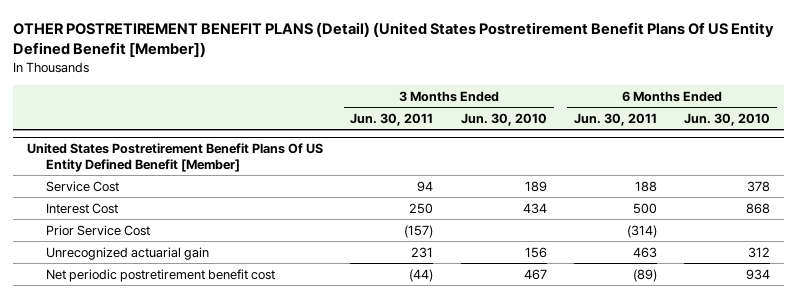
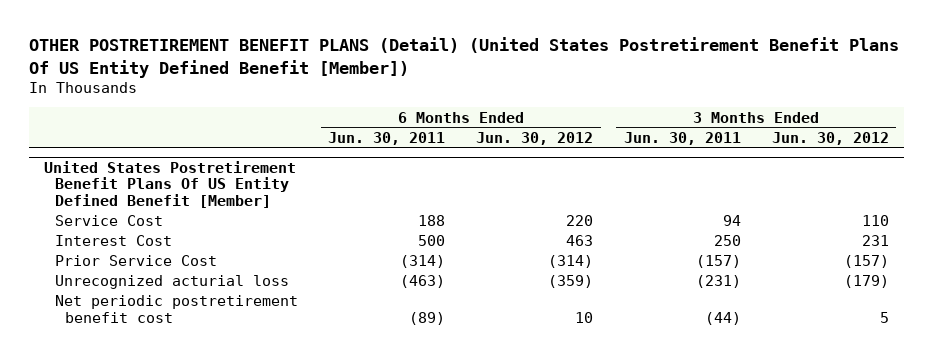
[460,112,547,126] Jun. 30, 2010 -> none
[684,112,771,126] Jun. 30, 2010 -> none
none -> [476,131,594,145] Jun. 30, 2012
none -> [771,131,889,145] Jun. 30, 2012
[45,246,209,260] Unrecognized actuarial gain -> [54,275,289,290] Unrecognized acturial loss
[411,246,434,258] 231 -> [695,275,741,289] (231)
[633,246,658,258] 463 -> [400,275,446,289] (463)

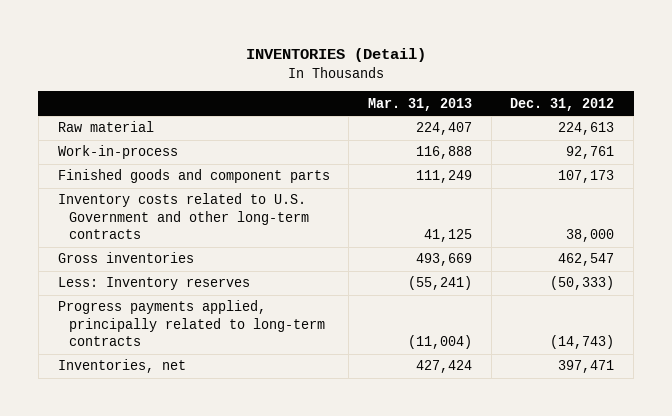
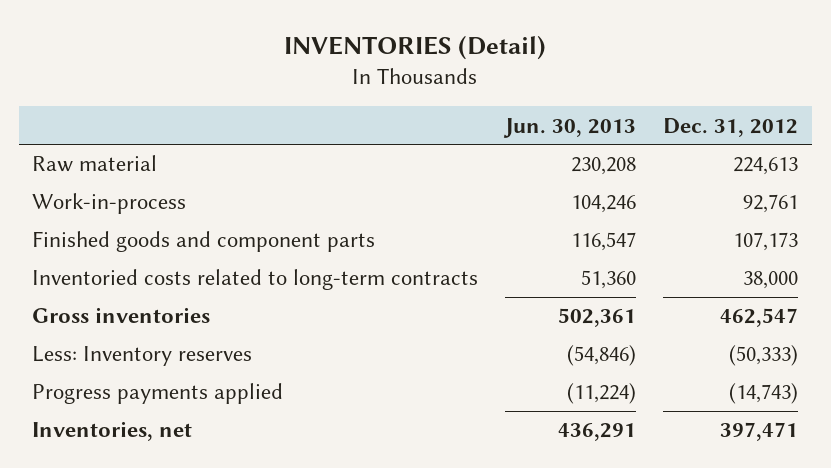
[367,97,472,111] Mar. 31, 2013 -> none
none -> [503,117,637,138] Jun. 30, 2013
[57,193,310,240] Inventory costs related to U.S. Government and other long-term contracts -> [32,269,479,291] Inventoried costs related to long-term contracts
[57,300,326,347] Progress payments applied, principally related to long-term contracts -> [32,383,284,405] Progress payments applied

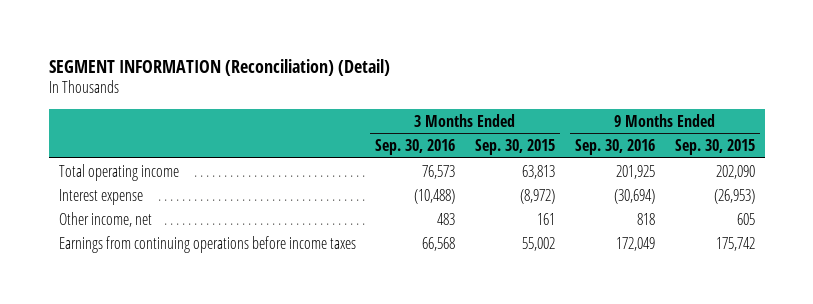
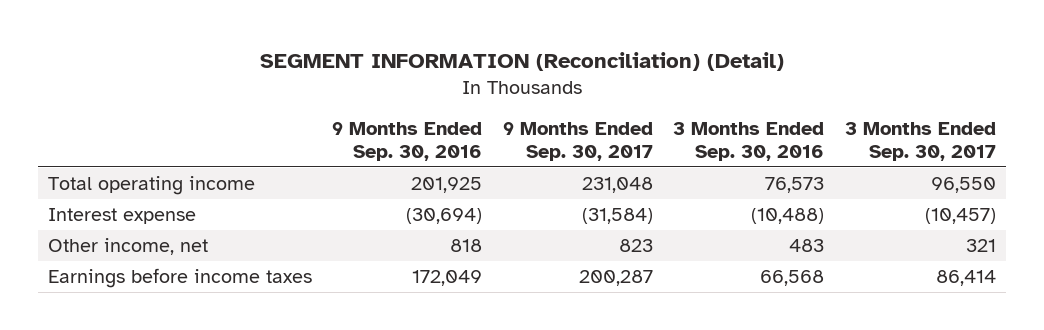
[475,139,556,156] Sep. 30, 2015 -> none
[674,139,755,156] Sep. 30, 2015 -> none
none -> [502,121,653,161] 9 Months Ended Sep. 30, 2017
none -> [844,121,996,161] 3 Months Ended Sep. 30, 2017
[58,235,356,253] Earnings from continuing operations before income taxes -> [47,267,312,288] Earnings before income taxes

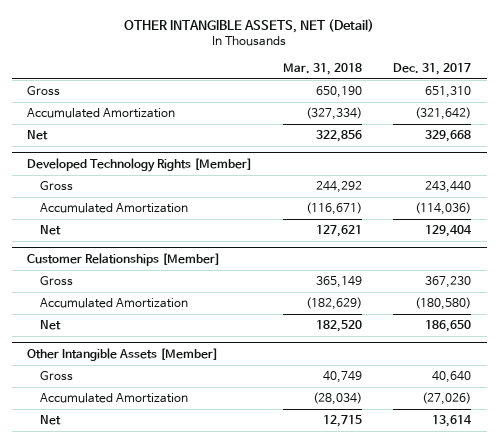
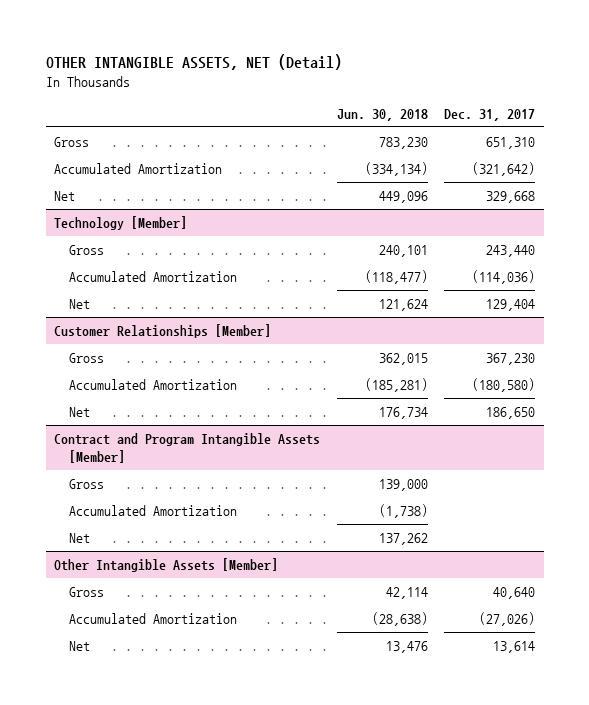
[283,62,363,75] Mar. 31, 2018 -> none
none -> [336,108,428,121] Jun. 30, 2018
[27,158,253,173] Developed Technology Rights [Member] -> [54,216,188,231] Technology [Member]
none -> [54,433,321,463] Contract and Program Intangible Assets [Member]
none -> [68,479,104,490] Gross
none -> [68,505,237,517] Accumulated Amortization
none -> [68,533,90,544] Net

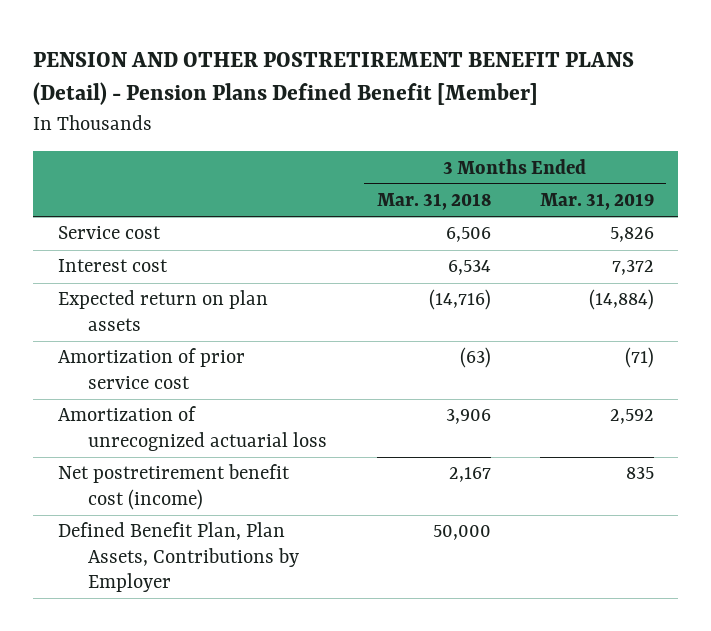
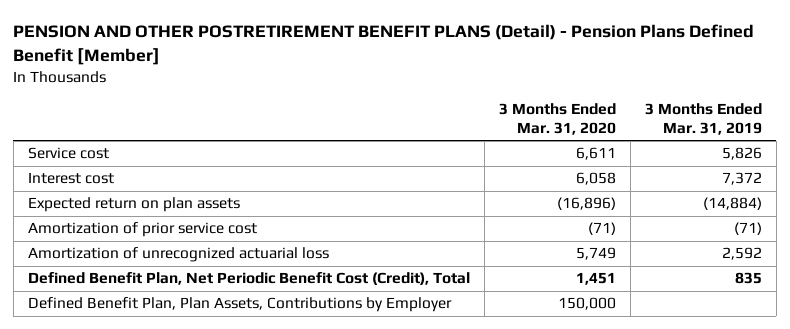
[376,193,491,211] Mar. 31, 2018 -> none
none -> [498,103,616,135] 3 Months Ended Mar. 31, 2020
[57,464,290,510] Net postretirement benefit cost (income) -> [27,272,470,286] Defined Benefit Plan, Net Periodic Benefit Cost (Credit), Total

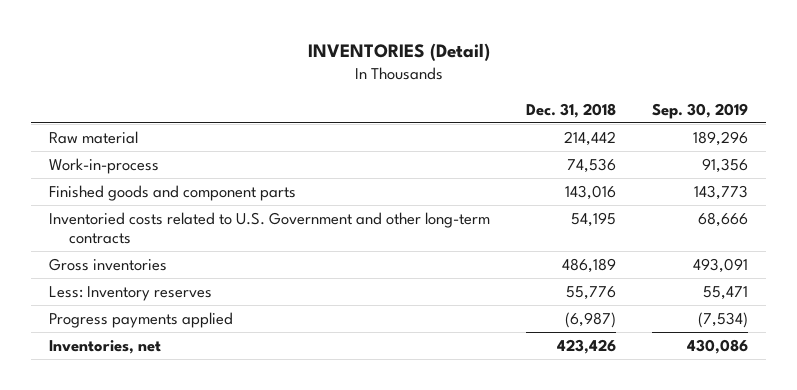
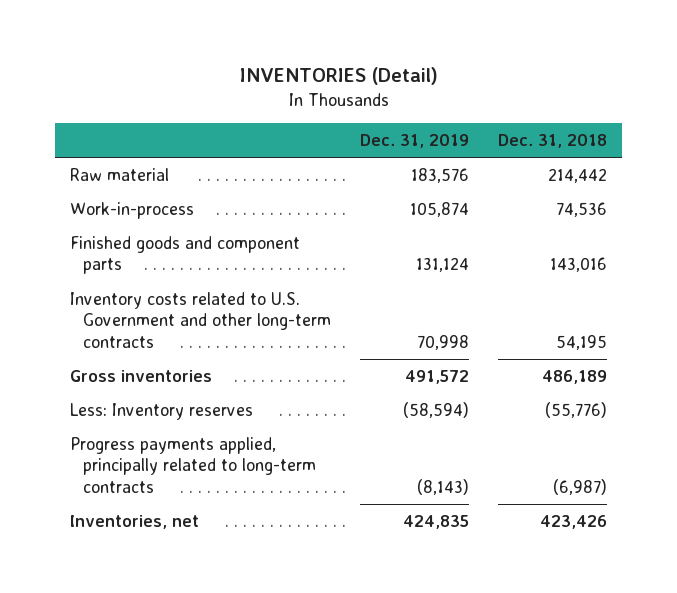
[652,102,749,119] Sep. 30, 2019 -> none
none -> [360,133,470,148] Dec. 31, 2019
[49,211,491,245] Inventoried costs related to U.S. Government and other long-term contracts -> [70,291,331,349] Inventory costs related to U.S. Government and other long-term contracts
[566,285,617,300] 55,776 -> [545,401,608,418] (55,776)
[49,311,234,328] Progress payments applied -> [70,436,316,494] Progress payments applied, principally related to long-term contracts

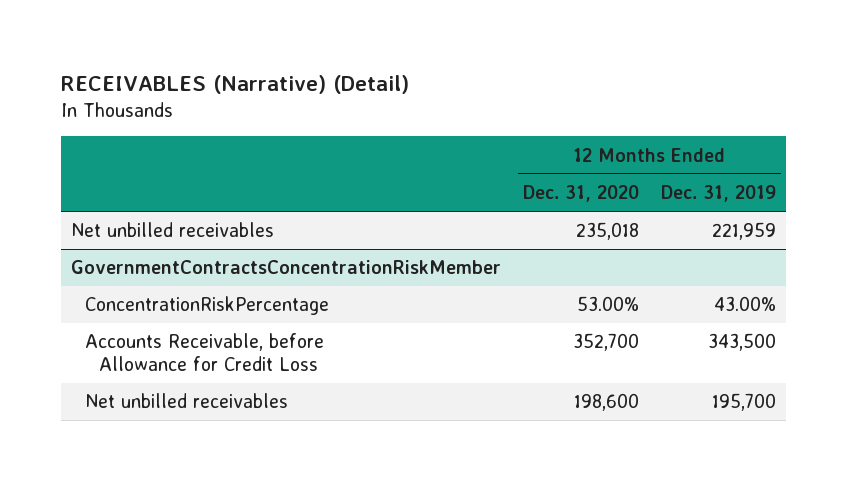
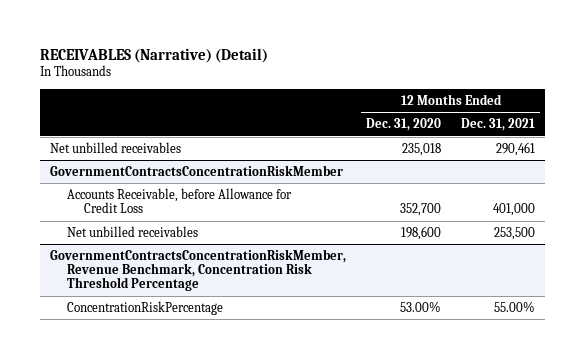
[660,185,776,203] Dec. 31, 2019 -> none
none -> [460,118,535,132] Dec. 31, 2021
[85,296,330,316] ConcentrationRiskPercentage -> none
none -> [50,248,347,292] GovernmentContractsConcentrationRiskMember, Revenue Benchmark, Concentration Risk Threshold Percentage
none -> [67,300,224,315] ConcentrationRiskPercentage

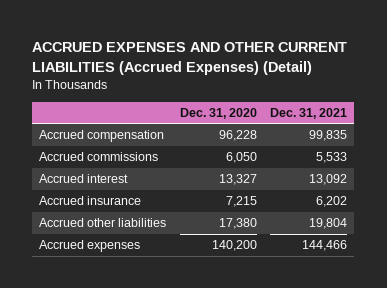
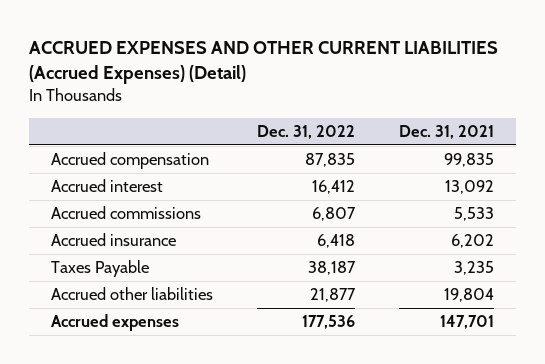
[179,108,257,120] Dec. 31, 2020 -> none
none -> [256,124,355,139] Dec. 31, 2022
[39,152,159,162] Accrued commissions -> [50,206,201,220] Accrued commissions
none -> [50,260,149,278] Taxes Payable
[302,240,348,252] 144,466 -> [439,315,494,330] 147,701

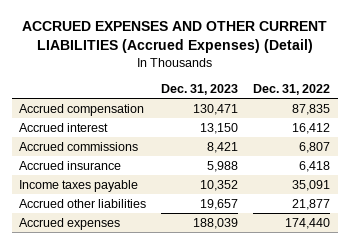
[398,124,494,139] Dec. 31, 2021 -> none
none -> [161,83,239,95] Dec. 31, 2023
[50,260,149,278] Taxes Payable -> [19,179,139,192] Income taxes payable
[307,261,356,276] 38,187 -> [292,179,331,191] 35,091
[301,315,355,330] 177,536 -> [285,217,331,229] 174,440

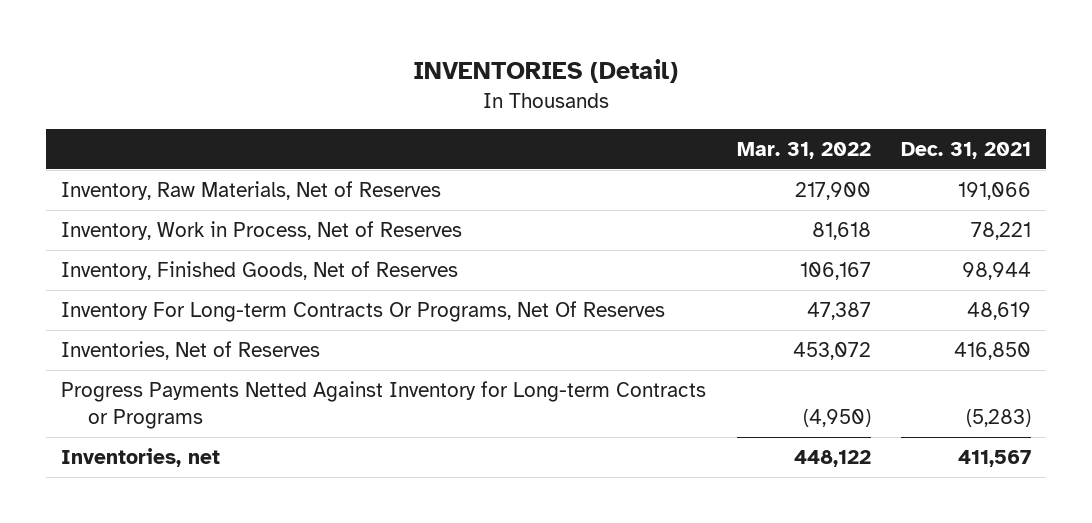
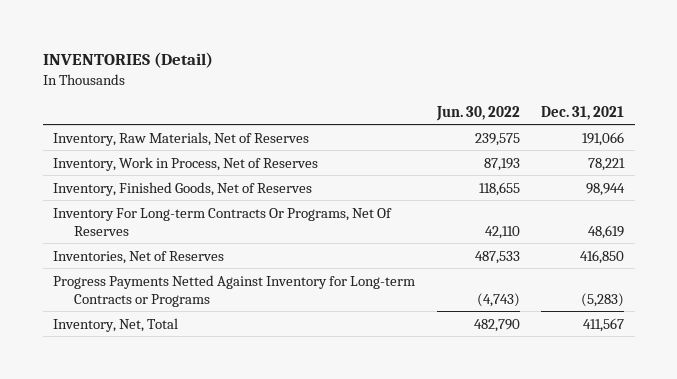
[736,142,871,160] Mar. 31, 2022 -> none
none -> [435,105,520,121] Jun. 30, 2022
[61,448,221,468] Inventories, net -> [53,317,179,332] Inventory, Net, Total

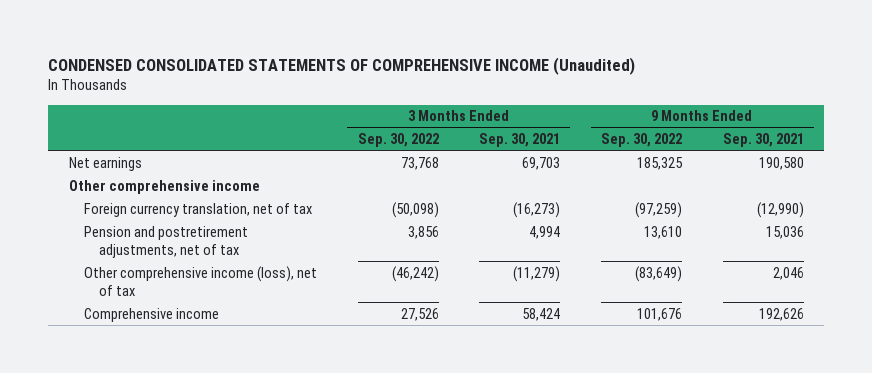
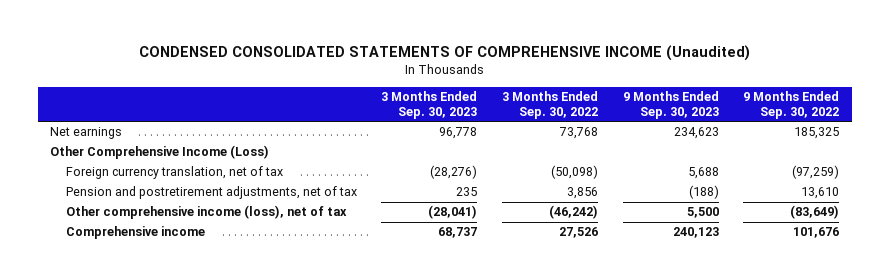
[479,132,561,147] Sep. 30, 2021 -> none
[722,132,804,147] Sep. 30, 2021 -> none
none -> [381,91,478,119] 3 Months Ended Sep. 30, 2023
none -> [622,91,719,119] 9 Months Ended Sep. 30, 2023
[68,179,260,194] Other comprehensive income -> [49,145,269,160] Other Comprehensive Income (Loss)

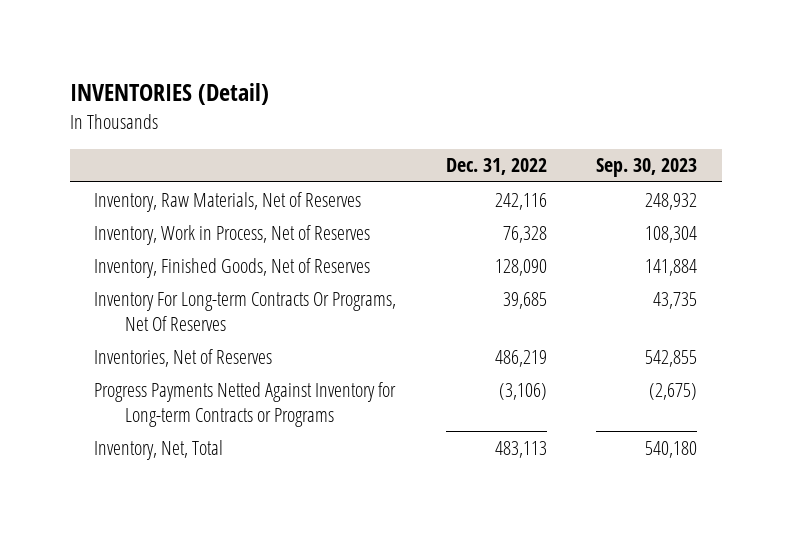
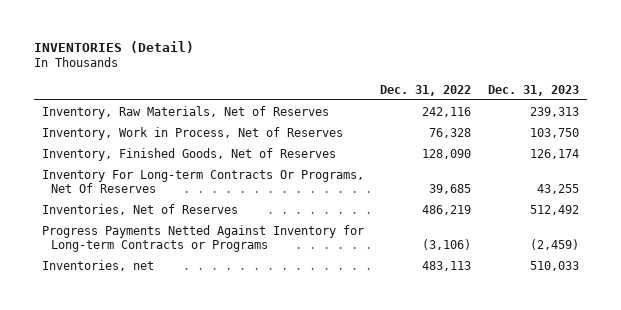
[596,158,698,178] Sep. 30, 2023 -> none
none -> [487,84,579,96] Dec. 31, 2023
[94,439,224,460] Inventory, Net, Total -> [42,259,155,271] Inventories, net

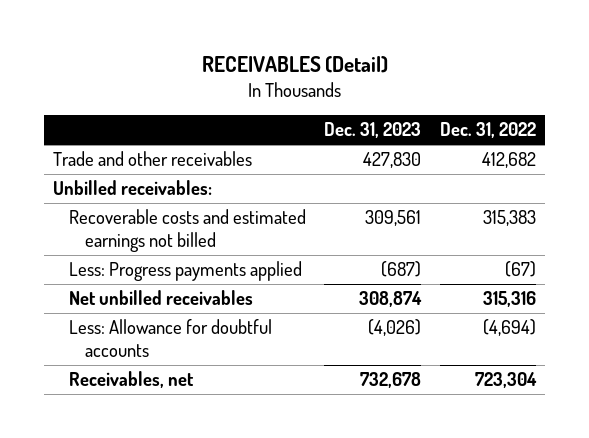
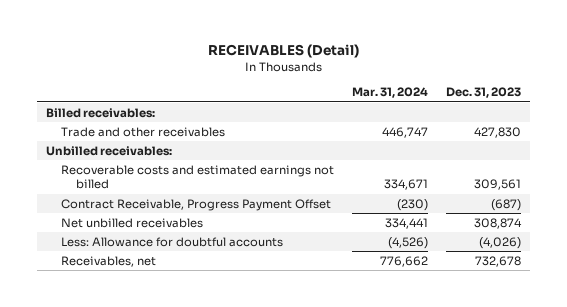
[439,122,536,139] Dec. 31, 2022 -> none
none -> [351,87,428,99] Mar. 31, 2024
none -> [46,107,156,118] Billed receivables:
[68,261,302,282] Less: Progress payments applied -> [61,198,332,211] Contract Receivable, Progress Payment Offset

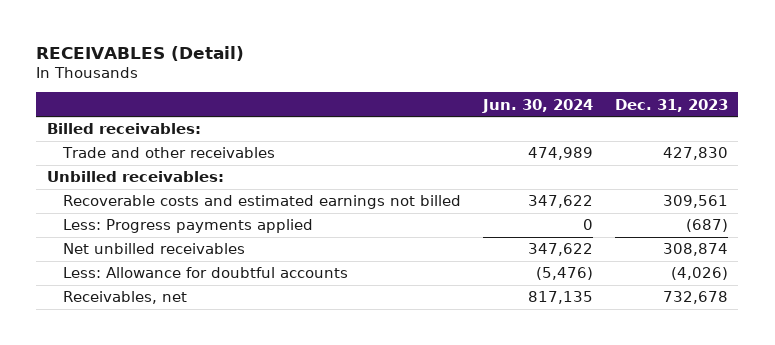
[351,87,428,99] Mar. 31, 2024 -> none
none -> [481,98,593,113] Jun. 30, 2024
[61,198,332,211] Contract Receivable, Progress Payment Offset -> [63,219,314,234] Less: Progress payments applied

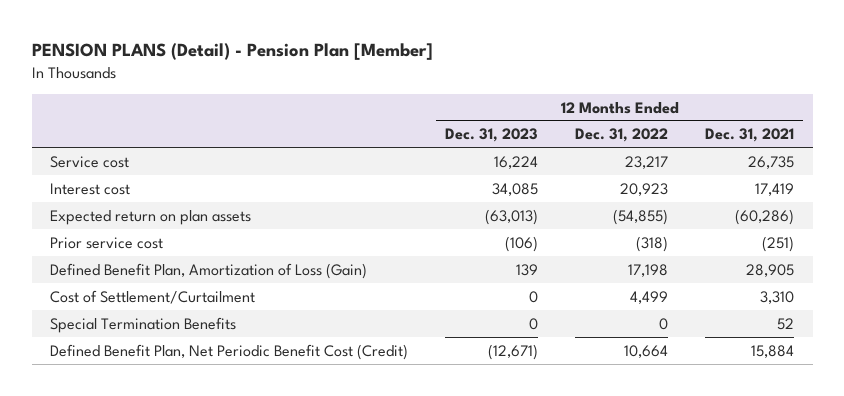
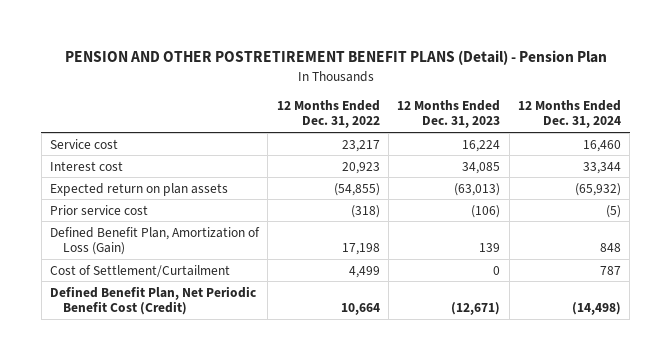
[31,43,433,61] PENSION PLANS (Detail) - Pension Plan [Member] -> [64,50,607,66] PENSION AND OTHER POSTRETIREMENT BENEFIT PLANS (Detail) - Pension Plan
[705,128,795,143] Dec. 31, 2021 -> none
none -> [517,99,621,129] 12 Months Ended Dec. 31, 2024
[50,316,237,333] Special Termination Benefits -> none

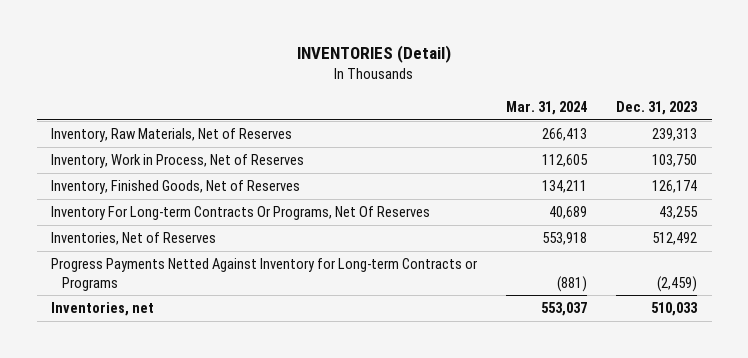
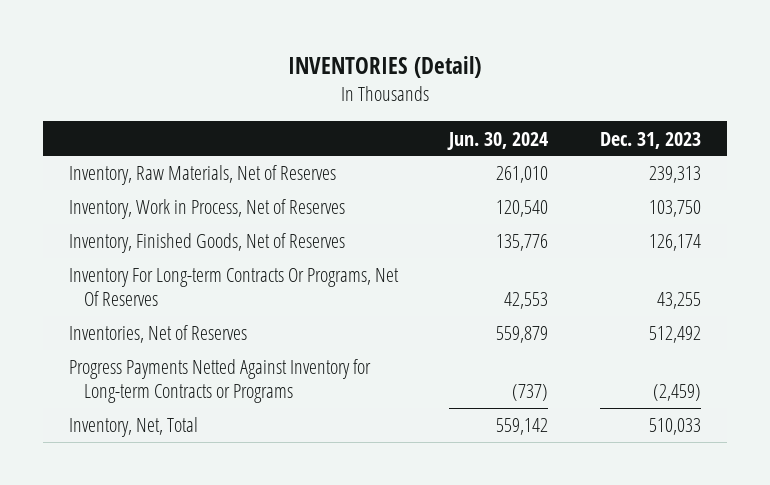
[506,101,588,116] Mar. 31, 2024 -> none
none -> [447,131,549,150] Jun. 30, 2024
[51,302,155,317] Inventories, net -> [68,417,198,438] Inventory, Net, Total

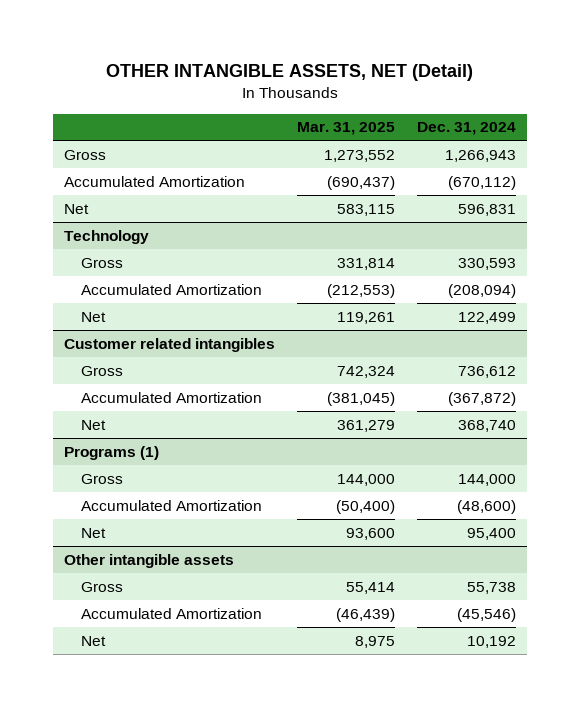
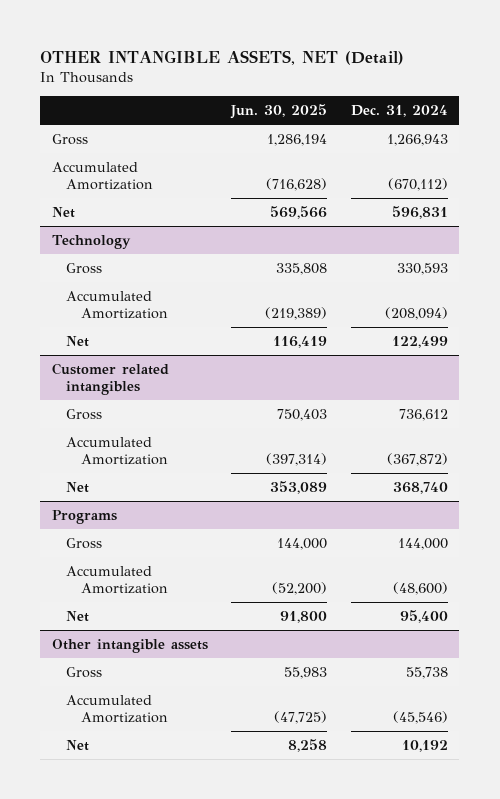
[296,122,395,136] Mar. 31, 2025 -> none
none -> [230,104,328,120] Jun. 30, 2025
[63,445,159,460] Programs (1) -> [52,509,118,524] Programs

